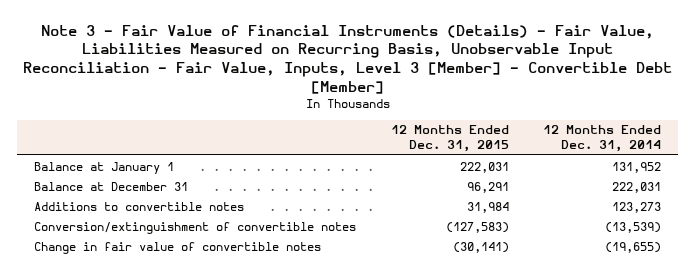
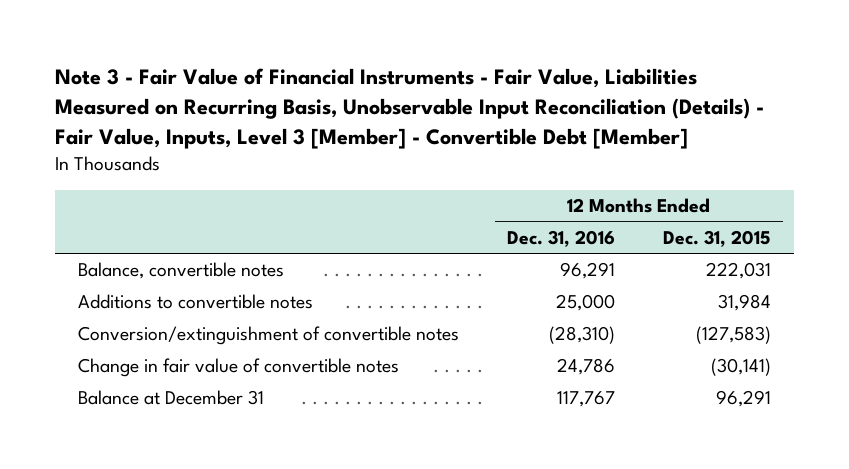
[22,24,672,94] Note 3 - Fair Value of Financial Instruments (Details) - Fair Value, Liabilities Measured on Recurring Basis, Unobservable Input Reconciliation - Fair Value, Inputs, Level 3 [Member] - Convertible Debt [Member] -> [54,68,764,150] Note 3 - Fair Value of Financial Instruments - Fair Value, Liabilities Measured on Recurring Basis, Unobservable Input Reconciliation (Details) - Fair Value, Inputs, Level 3 [Member] - Convertible Debt [Member]
[543,125,662,153] 12 Months Ended Dec. 31, 2014 -> none
none -> [506,229,615,247] Dec. 31, 2016
[34,161,175,174] Balance at January 1 -> [78,262,285,280] Balance, convertible notes
[34,181,189,191] Balance at December 31 -> [78,390,265,406] Balance at December 31

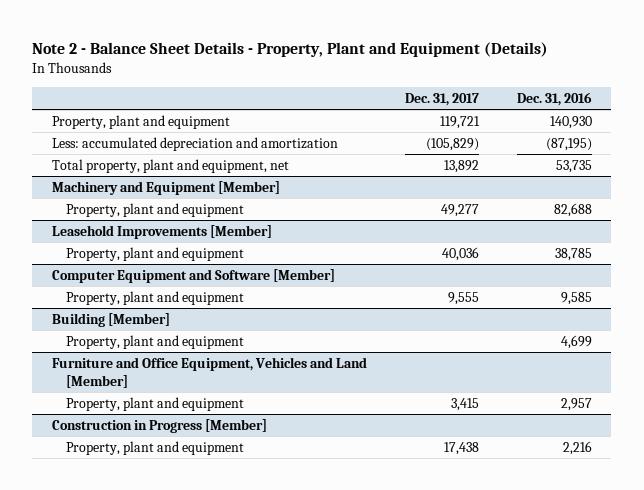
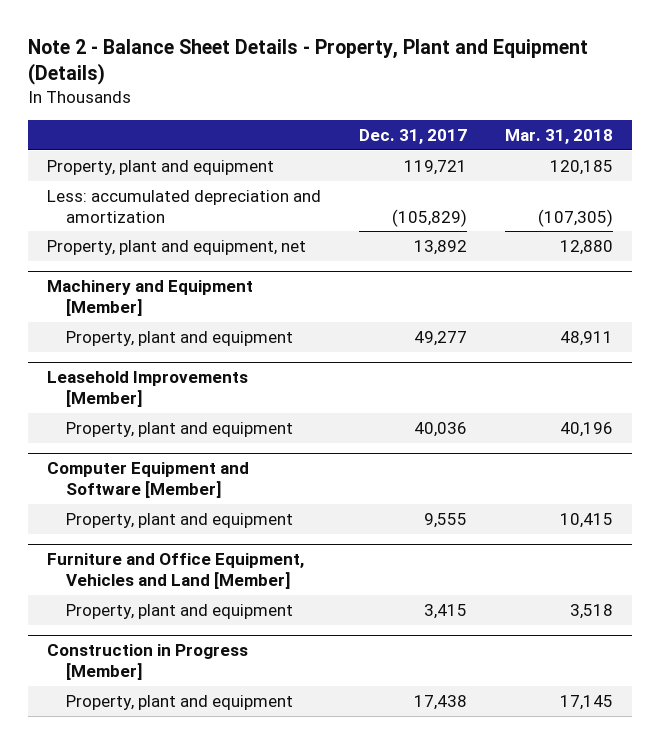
[517,91,593,106] Dec. 31, 2016 -> none
none -> [505,128,614,144] Mar. 31, 2018
[51,158,289,173] Total property, plant and equipment, net -> [47,239,307,255] Property, plant and equipment, net
[51,312,170,327] Building [Member] -> none
[66,334,245,349] Property, plant and equipment -> none

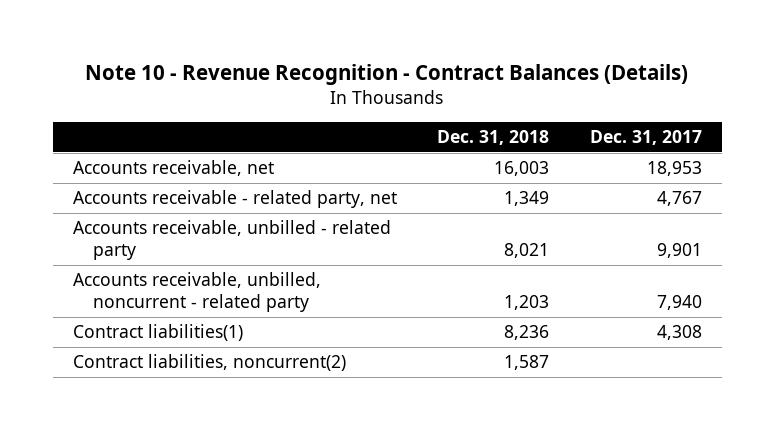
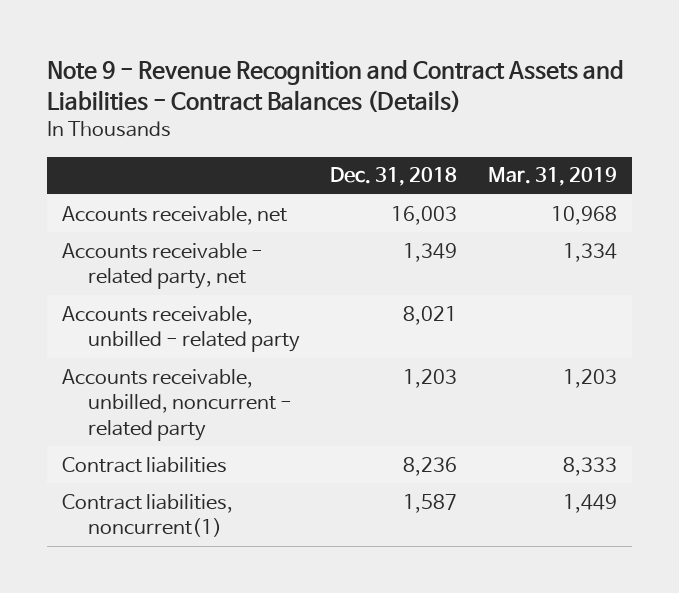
[85,64,689,86] Note 10 - Revenue Recognition - Contract Balances (Details) -> [47,60,625,114] Note 9 - Revenue Recognition and Contract Assets and Liabilities - Contract Balances (Details)
[589,129,702,145] Dec. 31, 2017 -> none
none -> [487,167,617,187] Mar. 31, 2019
[72,324,243,342] Contract liabilities(1) -> [62,456,228,473] Contract liabilities
[72,354,346,372] Contract liabilities, noncurrent(2) -> [62,493,234,538] Contract liabilities, noncurrent(1)

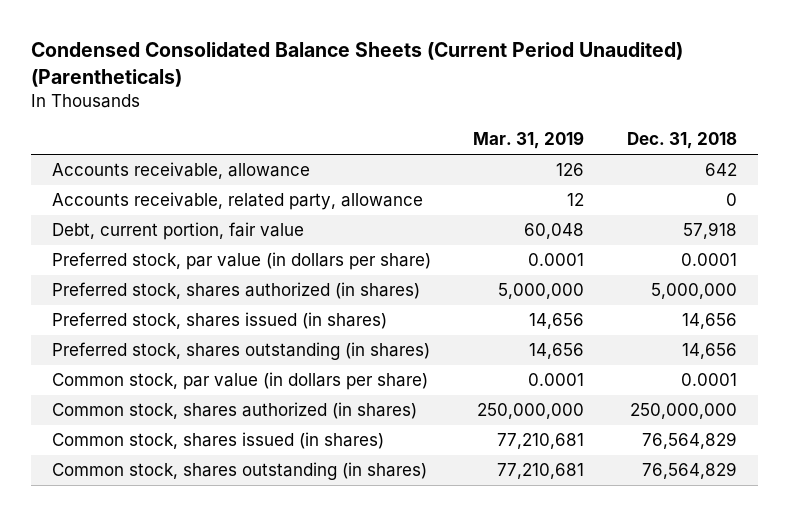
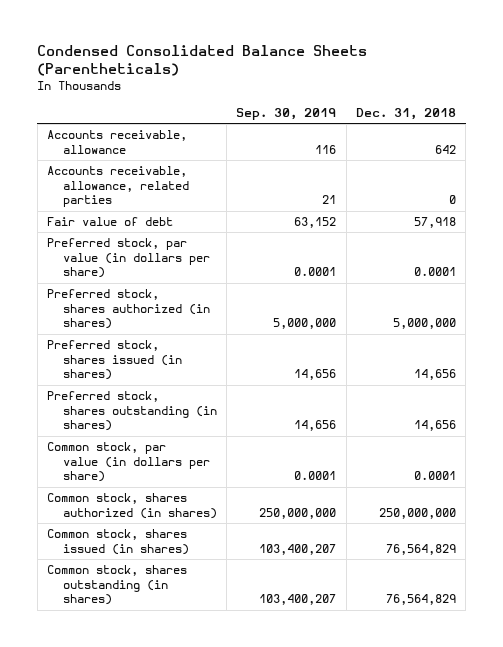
[30,42,683,87] Condensed Consolidated Balance Sheets (Current Period Unaudited) (Parentheticals) -> [37,44,368,77] Condensed Consolidated Balance Sheets (Parentheticals)
[473,131,585,150] Mar. 31, 2019 -> none
none -> [236,108,337,121] Sep. 30, 2019
[51,192,423,211] Accounts receivable, related party, allowance -> [46,166,189,208] Accounts receivable, allowance, related parties
[51,222,304,241] Debt, current portion, fair value -> [46,217,173,227] Fair value of debt

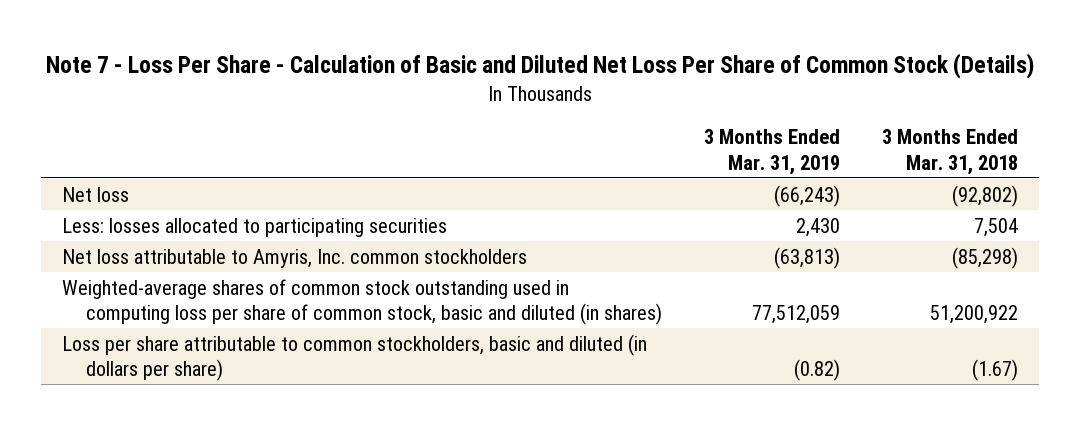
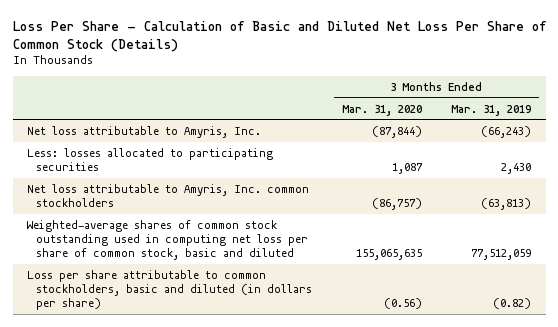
[45,53,1034,80] Note 7 - Loss Per Share - Calculation of Basic and Diluted Net Loss Per Share of Common Stock (Details) -> [12,20,546,52] Loss Per Share - Calculation of Basic and Diluted Net Loss Per Share of Common Stock (Details)
[881,129,1018,175] 3 Months Ended Mar. 31, 2018 -> none
none -> [341,104,422,116] Mar. 31, 2020
[62,186,130,202] Net loss -> [27,125,262,138] Net loss attributable to Amyris, Inc.
[62,278,662,326] Weighted-average shares of common stock outstanding used in computing loss per share of common stock, basic and diluted (in shares) -> [27,219,308,261] Weighted-average shares of common stock outstanding used in computing net loss per share of common stock, basic and diluted

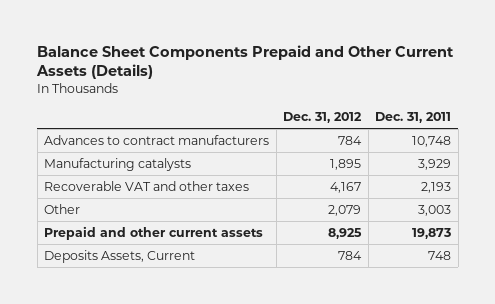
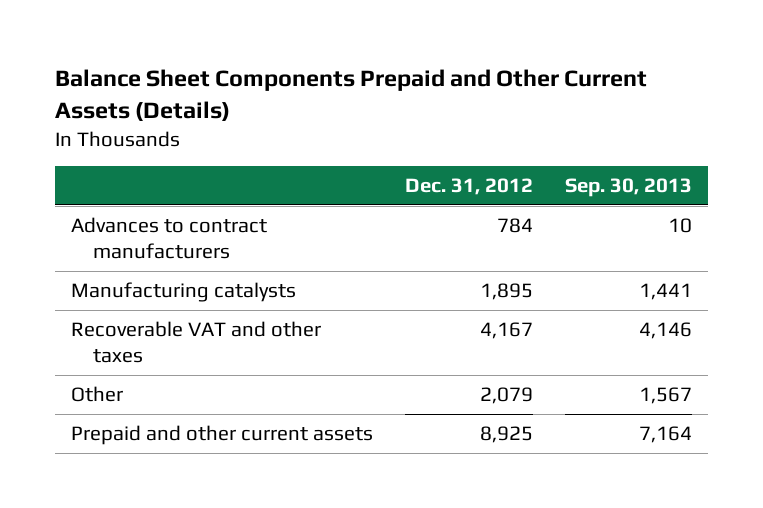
[375,112,452,124] Dec. 31, 2011 -> none
none -> [565,178,693,198] Sep. 30, 2013
[44,249,196,263] Deposits Assets, Current -> none

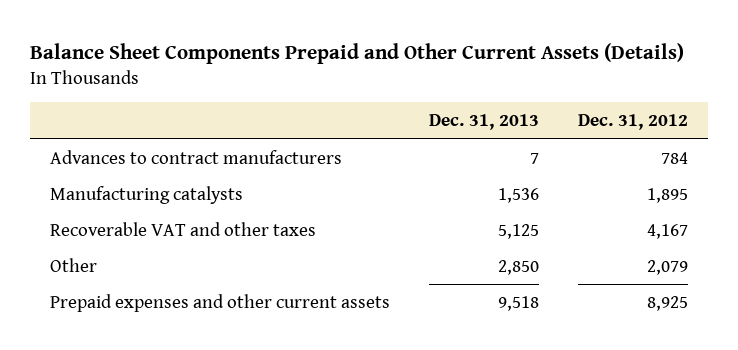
[565,178,693,198] Sep. 30, 2013 -> none
none -> [428,114,539,131] Dec. 31, 2013
[70,425,373,446] Prepaid and other current assets -> [49,293,390,312] Prepaid expenses and other current assets

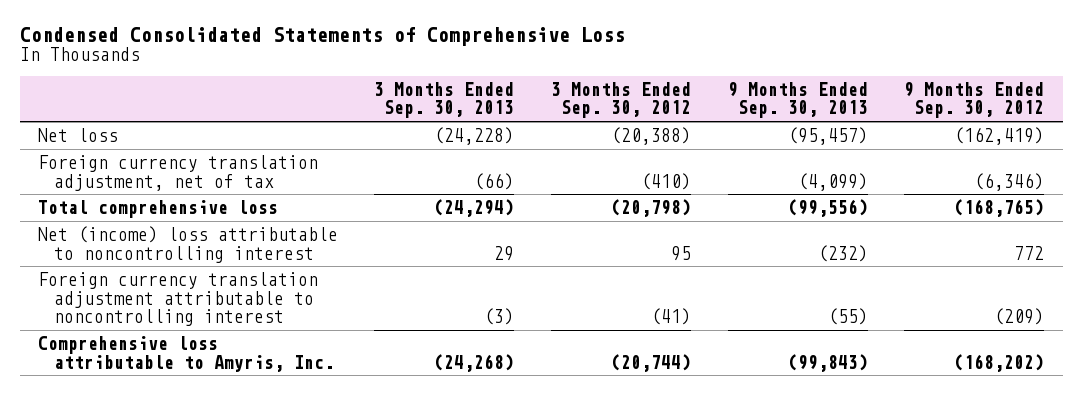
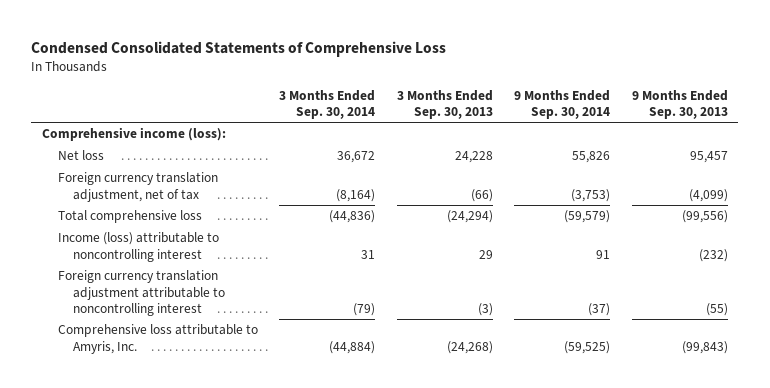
[551,81,692,119] 3 Months Ended Sep. 30, 2012 -> none
[904,81,1045,119] 9 Months Ended Sep. 30, 2012 -> none
none -> [279,89,376,119] 3 Months Ended Sep. 30, 2014
none -> [514,89,611,119] 9 Months Ended Sep. 30, 2014
none -> [42,127,227,142] Comprehensive income (loss):
[434,126,515,145] (24,228) -> [454,151,493,164] 24,228
[787,126,868,145] (95,457) -> [689,151,728,164] 95,457
[37,225,338,263] Net (income) loss attributable to noncontrolling interest -> [57,232,219,262] Income (loss) attributable to noncontrolling interest

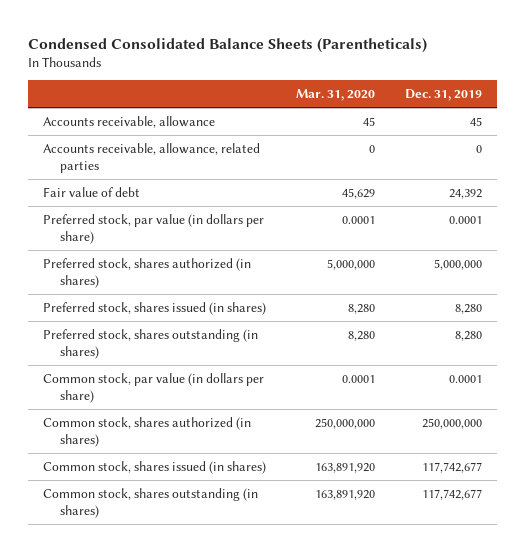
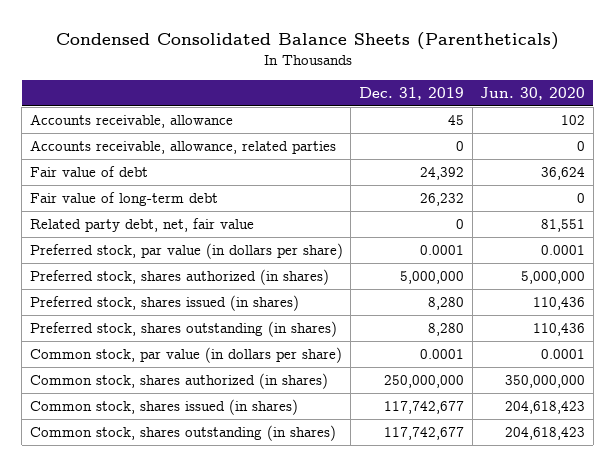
[296,88,376,101] Mar. 31, 2020 -> none
none -> [480,86,586,100] Jun. 30, 2020
none -> [29,191,218,206] Fair value of long-term debt
none -> [29,217,254,232] Related party debt, net, fair value

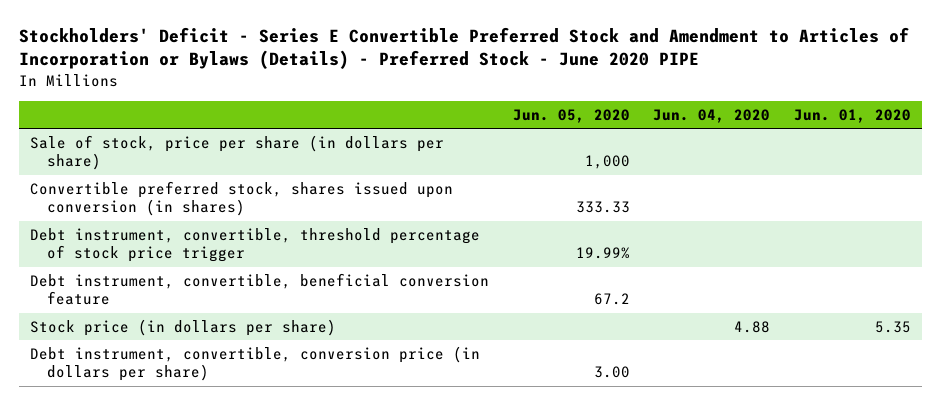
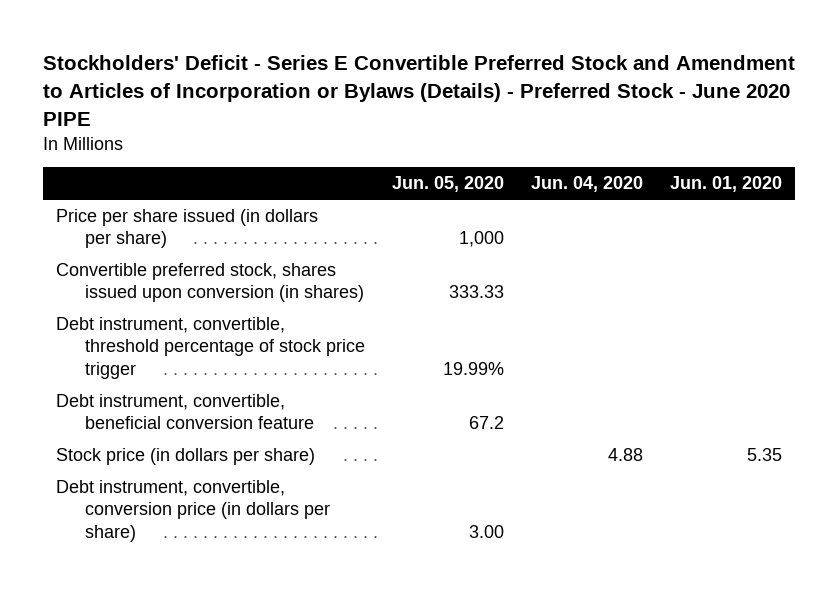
[30,134,445,171] Sale of stock, price per share (in dollars per share) -> [56,209,319,249] Price per share issued (in dollars per share)

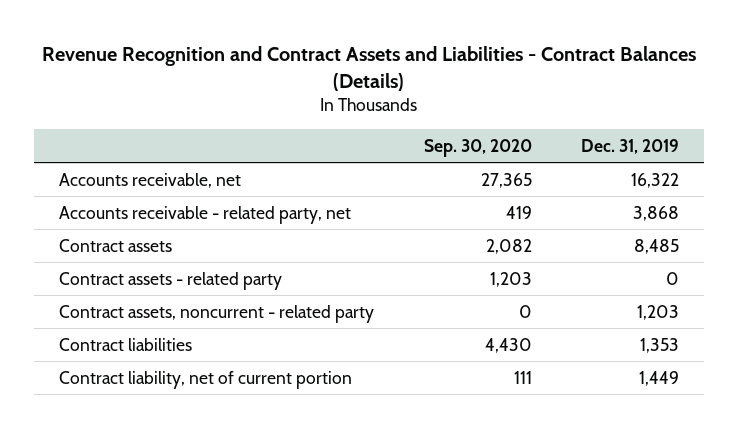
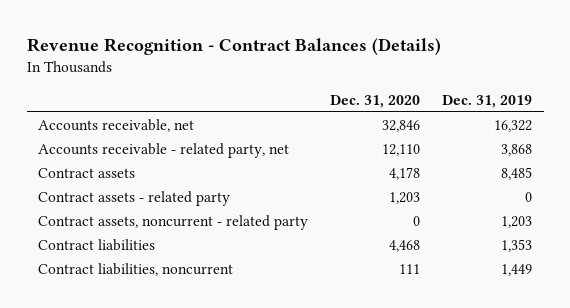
[42,45,697,91] Revenue Recognition and Contract Assets and Liabilities - Contract Balances (Details) -> [26,38,441,56] Revenue Recognition - Contract Balances (Details)
[423,138,532,157] Sep. 30, 2020 -> none
none -> [330,95,421,109] Dec. 31, 2020
[58,370,352,389] Contract liability, net of current portion -> [38,262,234,276] Contract liabilities, noncurrent

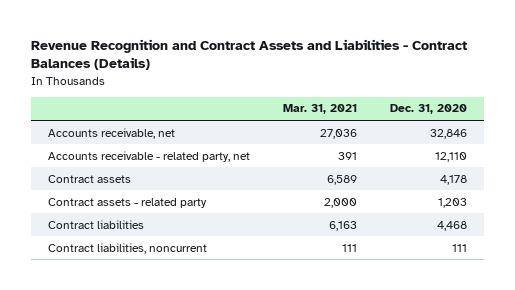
[26,38,441,56] Revenue Recognition - Contract Balances (Details) -> [31,38,468,71] Revenue Recognition and Contract Assets and Liabilities - Contract Balances (Details)
[442,95,533,109] Dec. 31, 2019 -> none
none -> [282,104,357,115] Mar. 31, 2021
[38,214,309,230] Contract assets, noncurrent - related party -> none

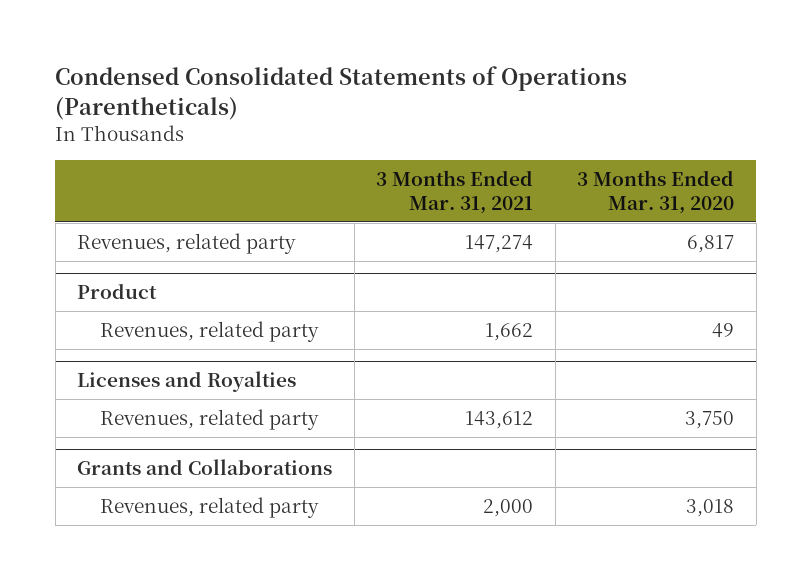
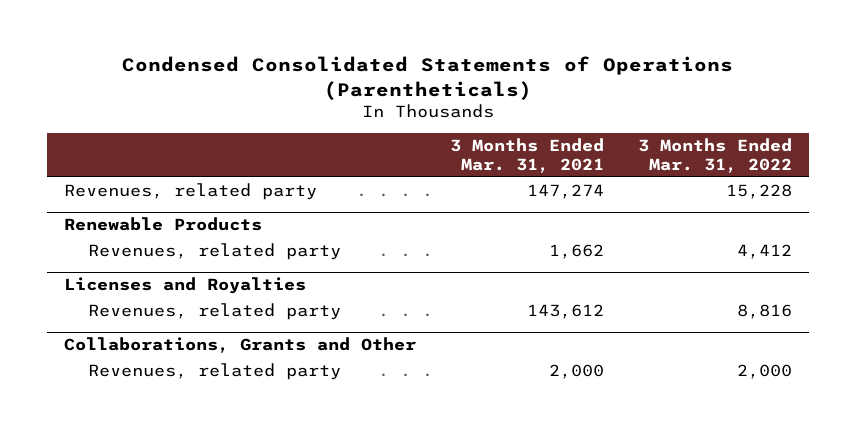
[577,169,735,215] 3 Months Ended Mar. 31, 2020 -> none
none -> [638,138,793,173] 3 Months Ended Mar. 31, 2022
[77,282,158,299] Product -> [64,217,263,232] Renewable Products
[77,458,333,475] Grants and Collaborations -> [64,337,417,354] Collaborations, Grants and Other

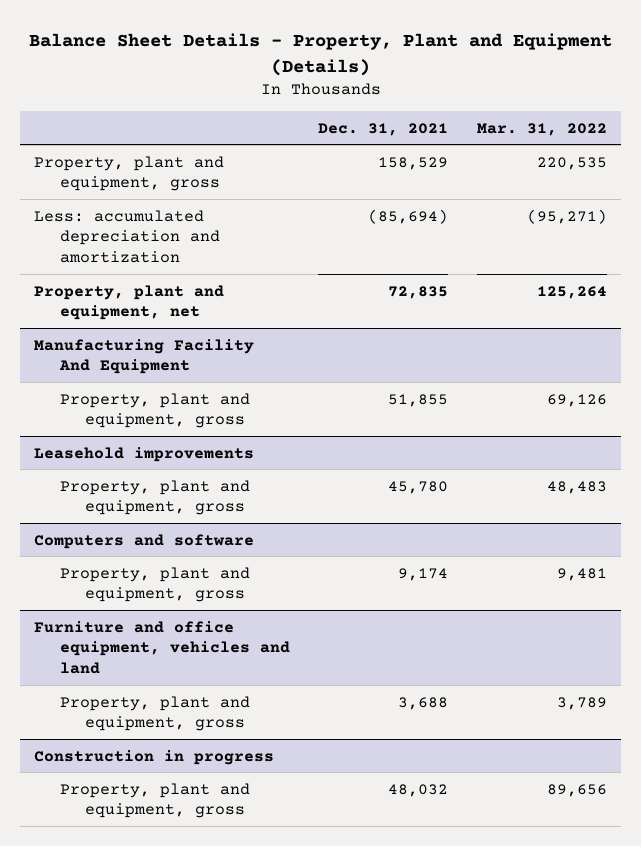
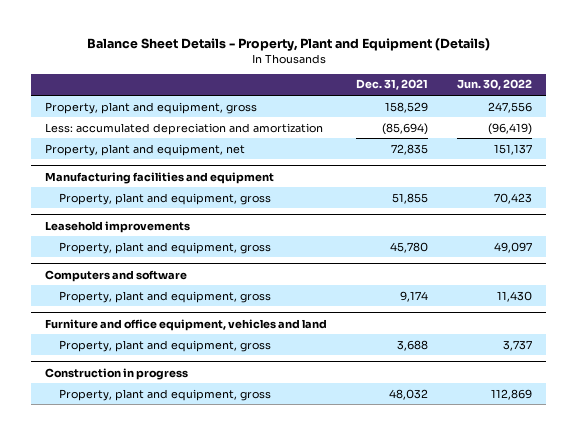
[476,122,607,136] Mar. 31, 2022 -> none
none -> [456,79,532,91] Jun. 30, 2022
[34,338,255,375] Manufacturing Facility And Equipment -> [45,171,275,184] Manufacturing facilities and equipment

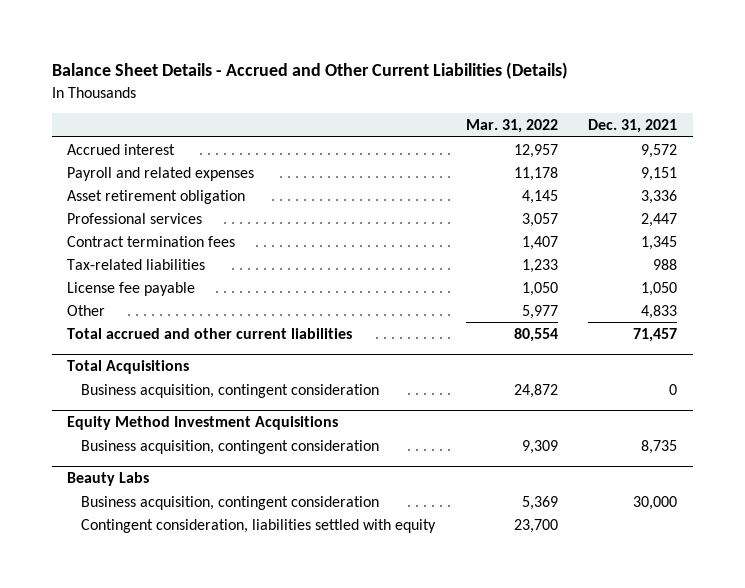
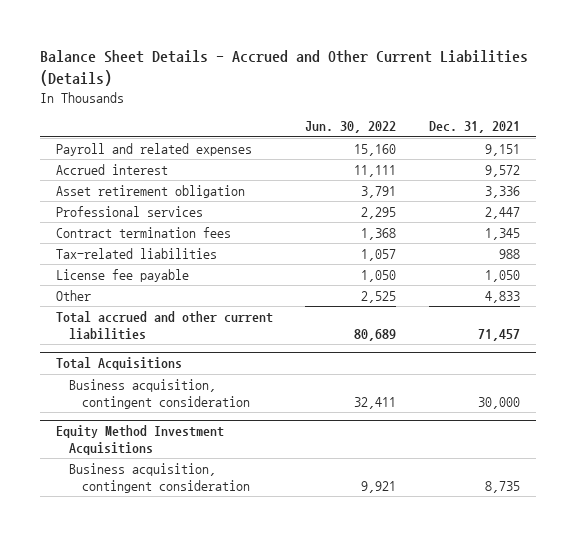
[465,119,558,134] Mar. 31, 2022 -> none
none -> [305,121,397,134] Jun. 30, 2022
[67,143,176,155] Accrued interest -> [56,163,169,175] Accrued interest
[669,383,678,395] 0 -> [477,396,520,409] 30,000
[67,471,150,486] Beauty Labs -> none
[81,495,380,510] Business acquisition, contingent consideration -> none
[81,518,437,533] Contingent consideration, liabilities settled with equity -> none

